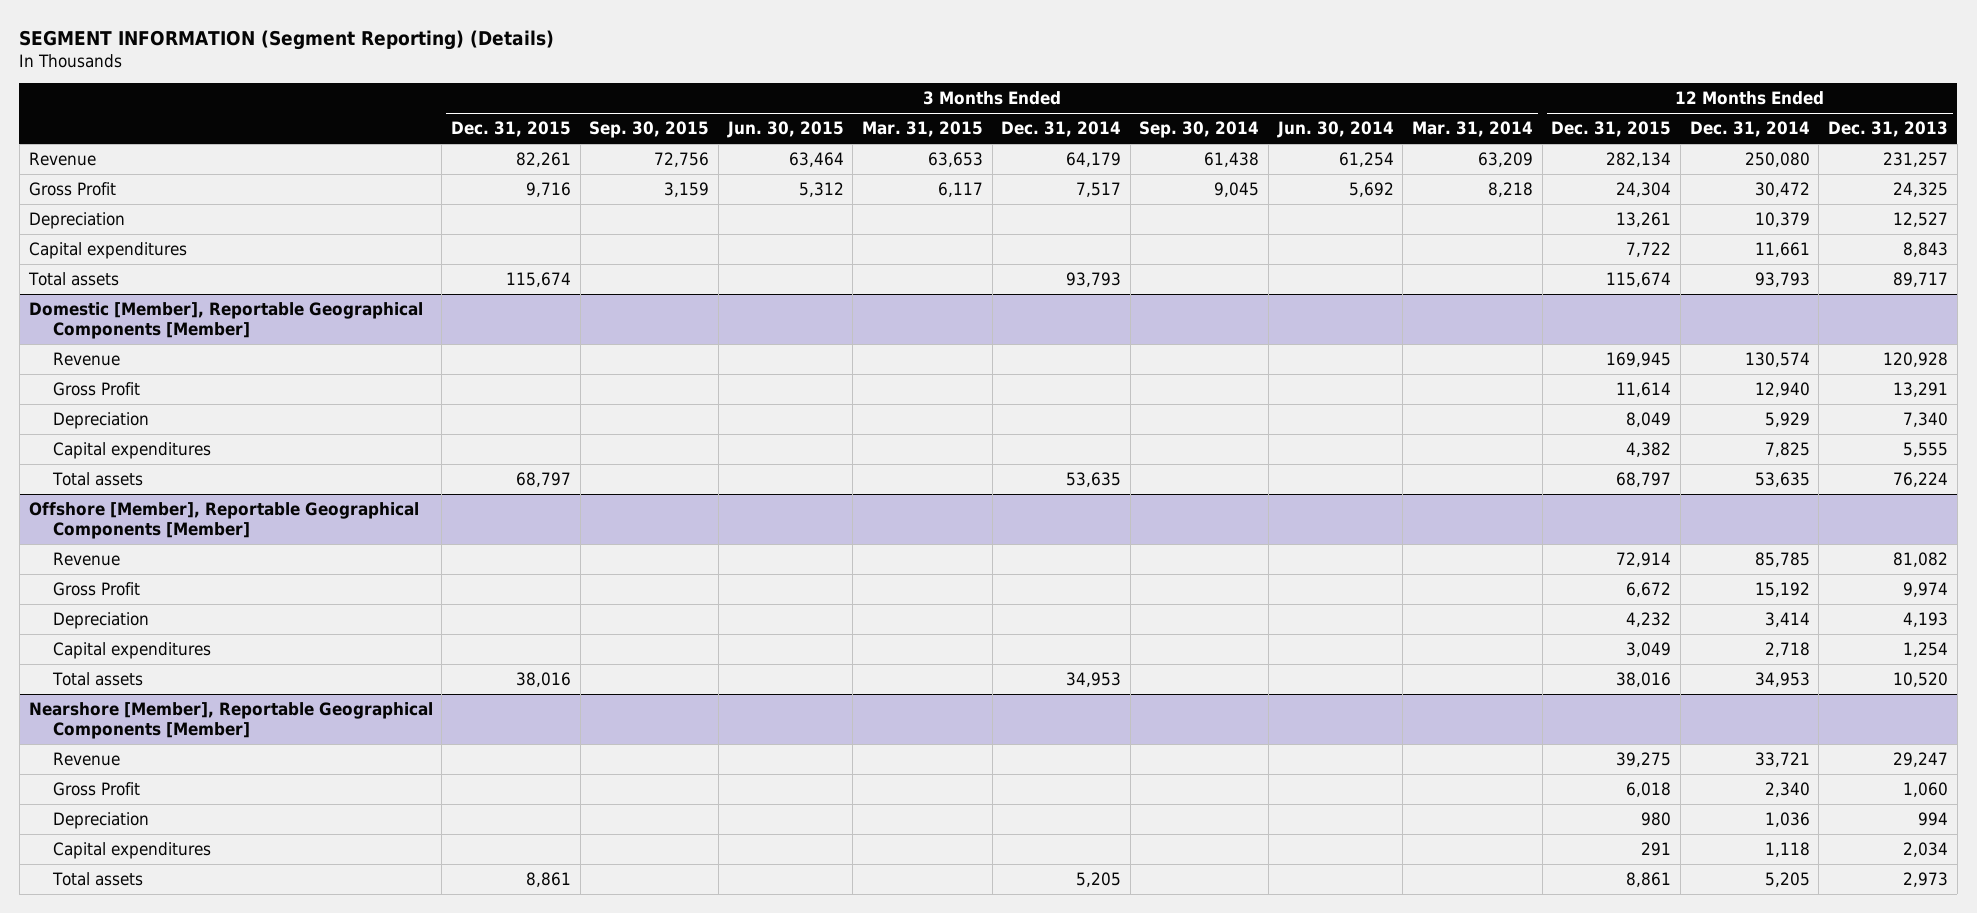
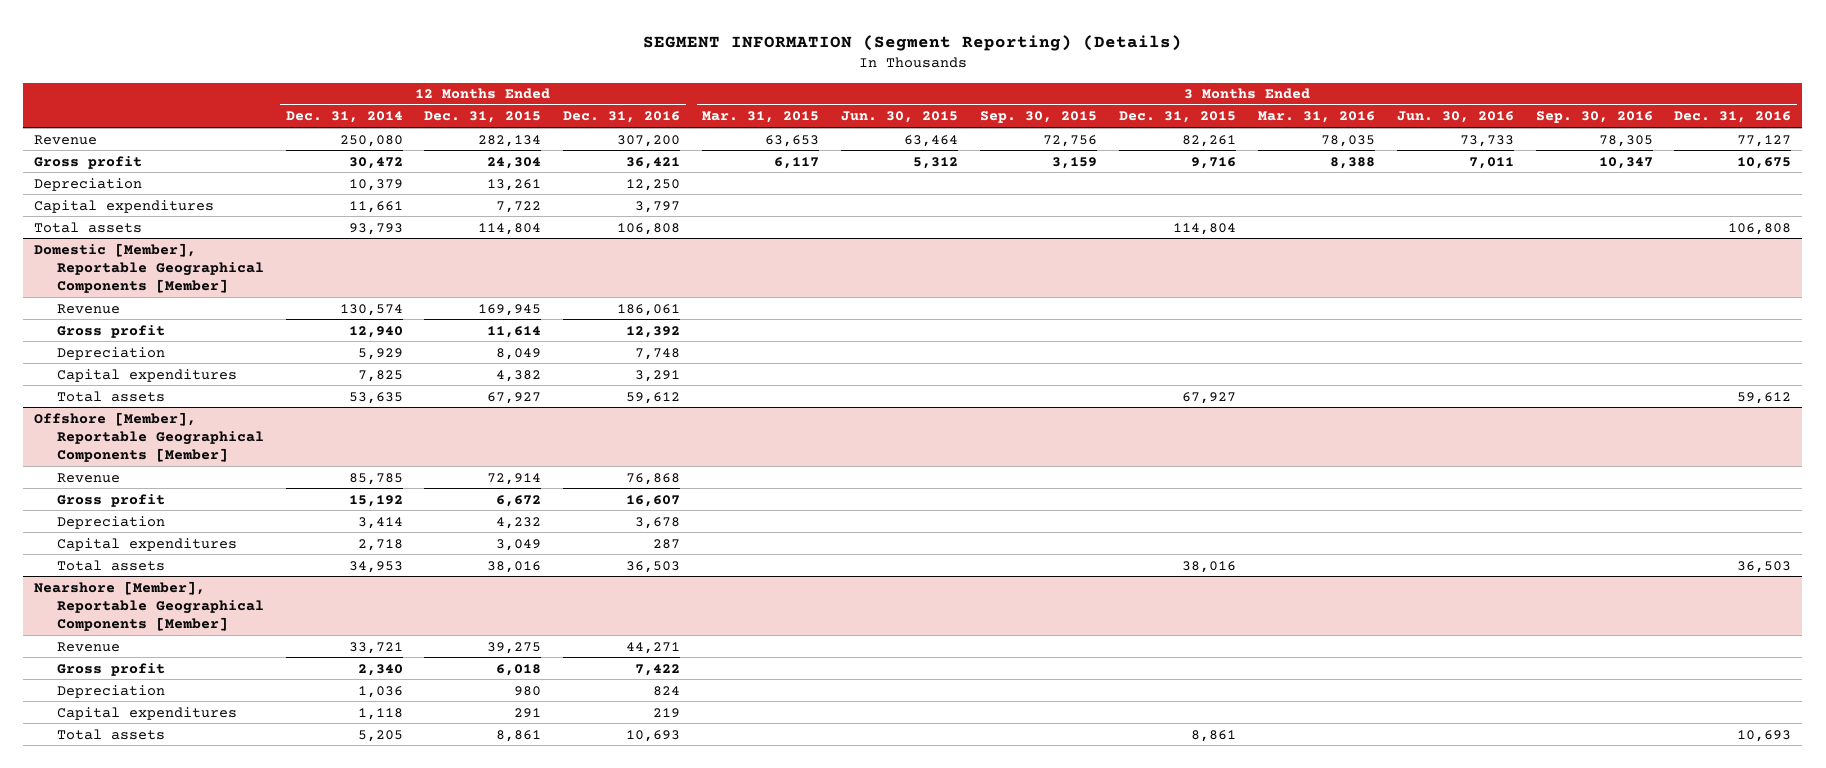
[1001,121,1122,138] Dec. 31, 2014 -> none
[1139,121,1260,139] Sep. 30, 2014 -> none
[1276,121,1394,139] Jun. 30, 2014 -> none
[1412,121,1534,138] Mar. 31, 2014 -> none
[1828,121,1949,138] Dec. 31, 2013 -> none
none -> [563,111,681,124] Dec. 31, 2016
none -> [1257,111,1375,124] Mar. 31, 2016
none -> [1396,111,1514,124] Jun. 30, 2016
none -> [1535,111,1653,124] Sep. 30, 2016
none -> [1674,111,1792,124] Dec. 31, 2016
[28,181,116,196] Gross Profit -> [34,155,143,169] Gross profit
[505,271,571,287] 115,674 -> [1172,222,1236,235] 114,804
[1606,271,1672,287] 115,674 -> [478,222,542,235] 114,804
[53,381,141,396] Gross Profit -> [56,324,165,338] Gross profit
[515,471,571,487] 68,797 -> [1181,391,1236,404] 67,927
[1616,471,1672,487] 68,797 -> [487,391,542,404] 67,927
[53,581,141,596] Gross Profit -> [56,493,165,507] Gross profit
[53,781,141,796] Gross Profit -> [56,662,165,676] Gross profit

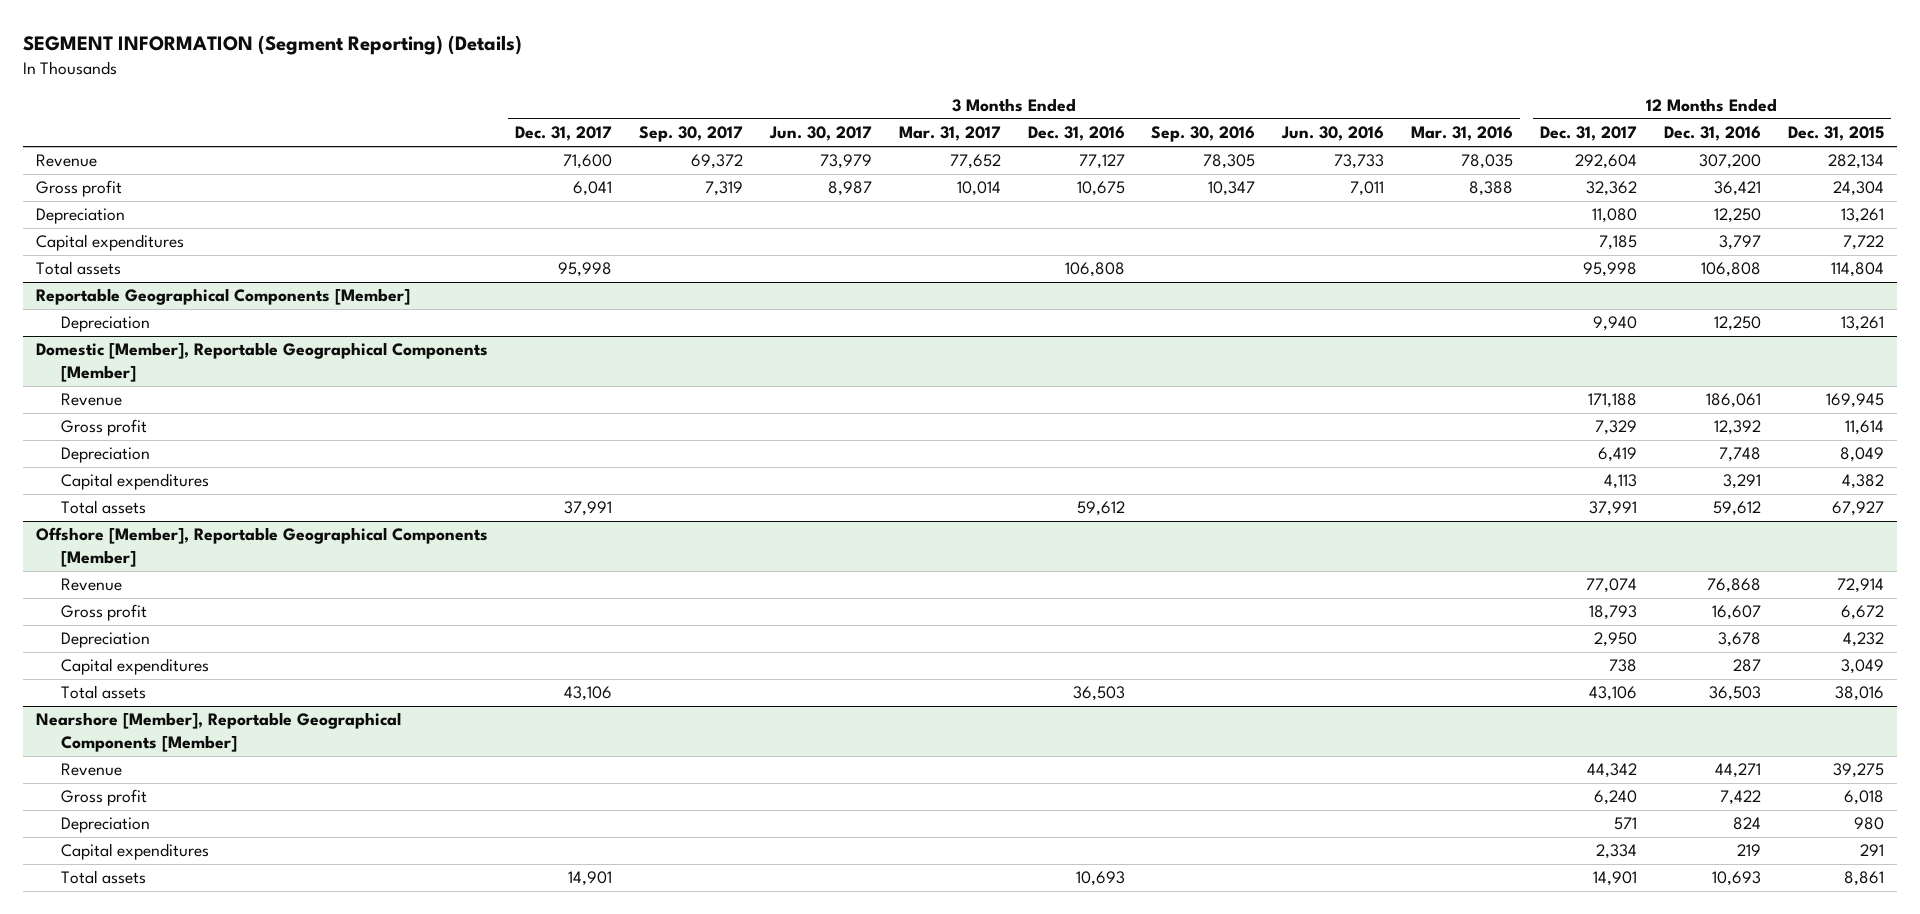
[285,111,403,124] Dec. 31, 2014 -> none
[702,111,820,124] Mar. 31, 2015 -> none
[841,111,959,124] Jun. 30, 2015 -> none
[980,111,1098,124] Sep. 30, 2015 -> none
[1118,111,1236,124] Dec. 31, 2015 -> none
none -> [515,126,613,142] Dec. 31, 2017
none -> [638,126,743,143] Sep. 30, 2017
none -> [768,126,872,142] Jun. 30, 2017
none -> [898,126,1001,142] Mar. 31, 2017
none -> [1540,126,1638,142] Dec. 31, 2017
none -> [36,288,411,306] Reportable Geographical Components [Member]
none -> [60,316,150,333] Depreciation

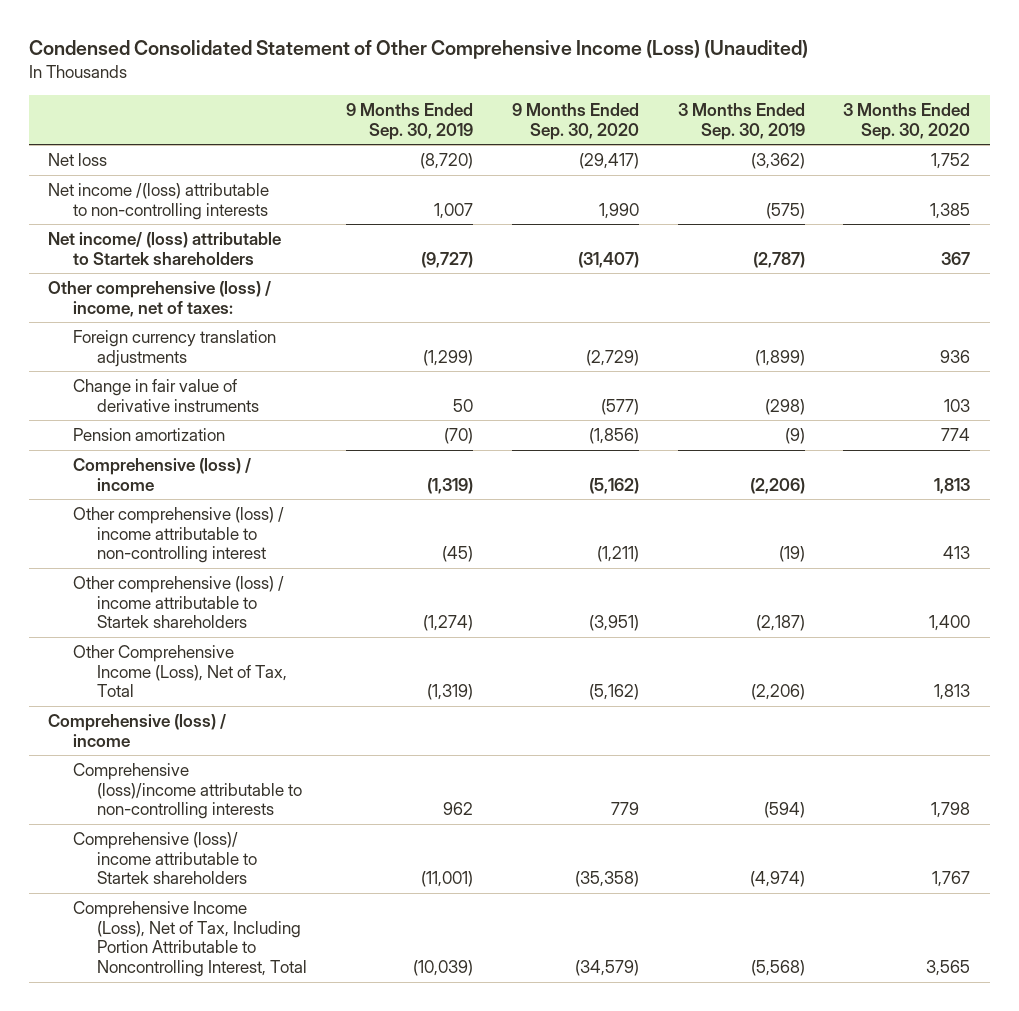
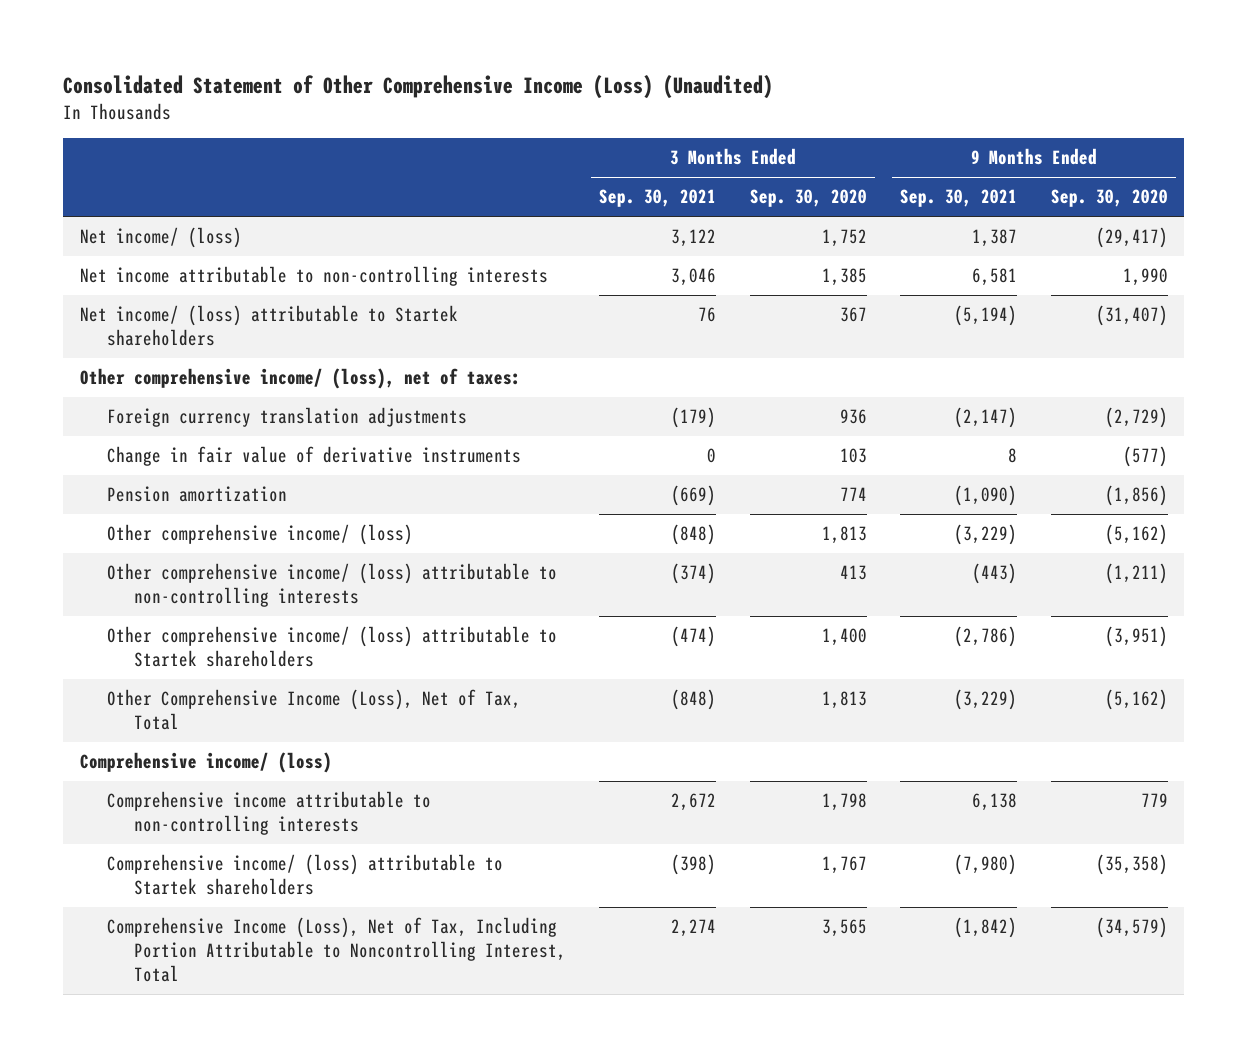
[28,40,808,60] Condensed Consolidated Statement of Other Comprehensive Income (Loss) (Unaudited) -> [63,74,774,99] Consolidated Statement of Other Comprehensive Income (Loss) (Unaudited)
[345,103,473,140] 9 Months Ended Sep. 30, 2019 -> none
[677,103,805,140] 3 Months Ended Sep. 30, 2019 -> none
none -> [599,189,717,208] Sep. 30, 2021
none -> [900,189,1018,208] Sep. 30, 2021
[48,153,108,167] Net loss -> [80,227,243,249] Net income/ (loss)
[48,183,270,220] Net income /(loss) attributable to non-controlling interests -> [80,266,549,287] Net income attributable to non-controlling interests
[48,281,272,317] Other comprehensive (loss) / income, net of taxes: -> [80,368,522,390] Other comprehensive income/ (loss), net of taxes:
[72,458,251,491] Comprehensive (loss) / income -> [106,524,413,546] Other comprehensive income/ (loss)
[72,507,284,564] Other comprehensive (loss) / income attributable to non-controlling interest -> [106,563,557,608] Other comprehensive income/ (loss) attributable to non-controlling interests
[72,576,284,629] Other comprehensive (loss) / income attributable to Startek shareholders -> [106,626,557,668] Other comprehensive income/ (loss) attributable to Startek shareholders
[48,714,227,747] Comprehensive (loss) / income -> [80,752,333,774] Comprehensive income/ (loss)
[72,763,303,820] Comprehensive (loss)/income attributable to non-controlling interests -> [106,791,431,836] Comprehensive income attributable to non-controlling interests
[72,832,258,885] Comprehensive (loss)/ income attributable to Startek shareholders -> [106,854,503,896] Comprehensive income/ (loss) attributable to Startek shareholders

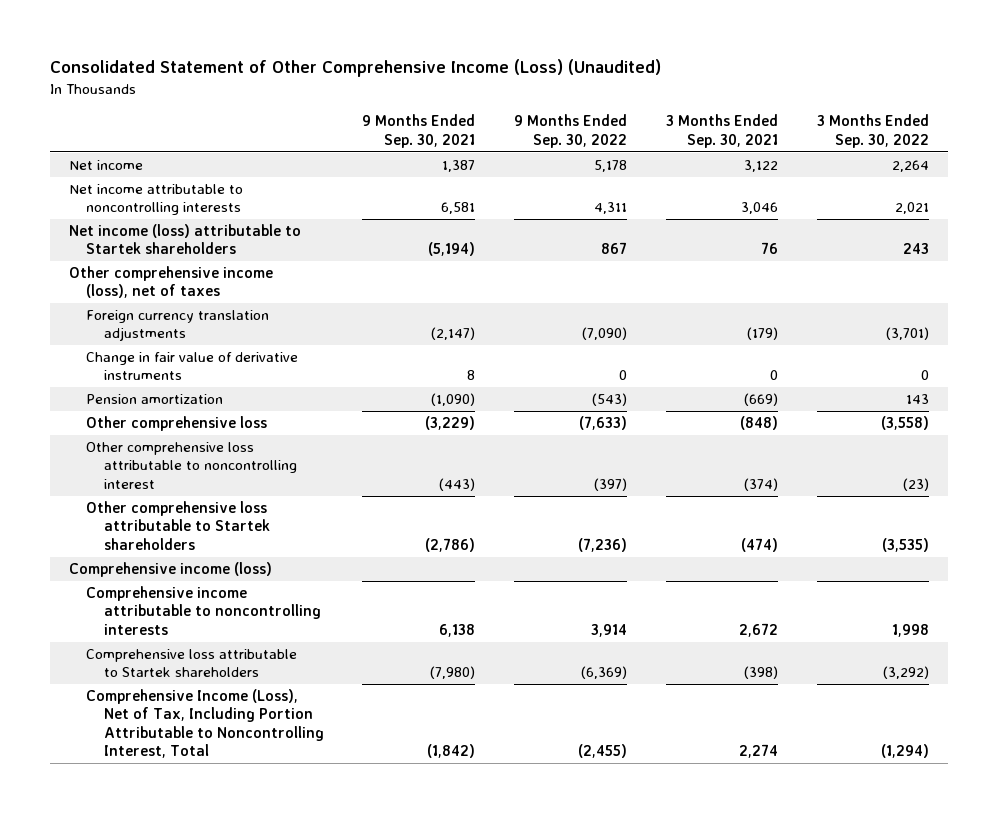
[749,189,867,208] Sep. 30, 2020 -> none
[1050,189,1168,208] Sep. 30, 2020 -> none
none -> [514,114,628,148] 9 Months Ended Sep. 30, 2022
none -> [816,114,929,148] 3 Months Ended Sep. 30, 2022
[80,227,243,249] Net income/ (loss) -> [69,160,144,171] Net income
[80,266,549,287] Net income attributable to non-controlling interests -> [69,184,244,216] Net income attributable to noncontrolling interests
[80,305,459,347] Net income/ (loss) attributable to Startek shareholders -> [69,224,302,255] Net income (loss) attributable to Startek shareholders
[80,368,522,390] Other comprehensive income/ (loss), net of taxes: -> [69,266,274,299] Other comprehensive income (loss), net of taxes
[106,689,521,731] Other Comprehensive Income (Loss), Net of Tax, Total -> none
[106,524,413,546] Other comprehensive income/ (loss) -> [86,416,268,432] Other comprehensive loss
[106,563,557,608] Other comprehensive income/ (loss) attributable to non-controlling interests -> [86,442,297,489] Other comprehensive loss attributable to noncontrolling interest
[106,626,557,668] Other comprehensive income/ (loss) attributable to Startek shareholders -> [86,501,270,550] Other comprehensive loss attributable to Startek shareholders
[80,752,333,774] Comprehensive income/ (loss) -> [69,562,273,578] Comprehensive income (loss)
[106,791,431,836] Comprehensive income attributable to non-controlling interests -> [86,586,321,635] Comprehensive income attributable to noncontrolling interests
[106,854,503,896] Comprehensive income/ (loss) attributable to Startek shareholders -> [86,649,298,678] Comprehensive loss attributable to Startek shareholders

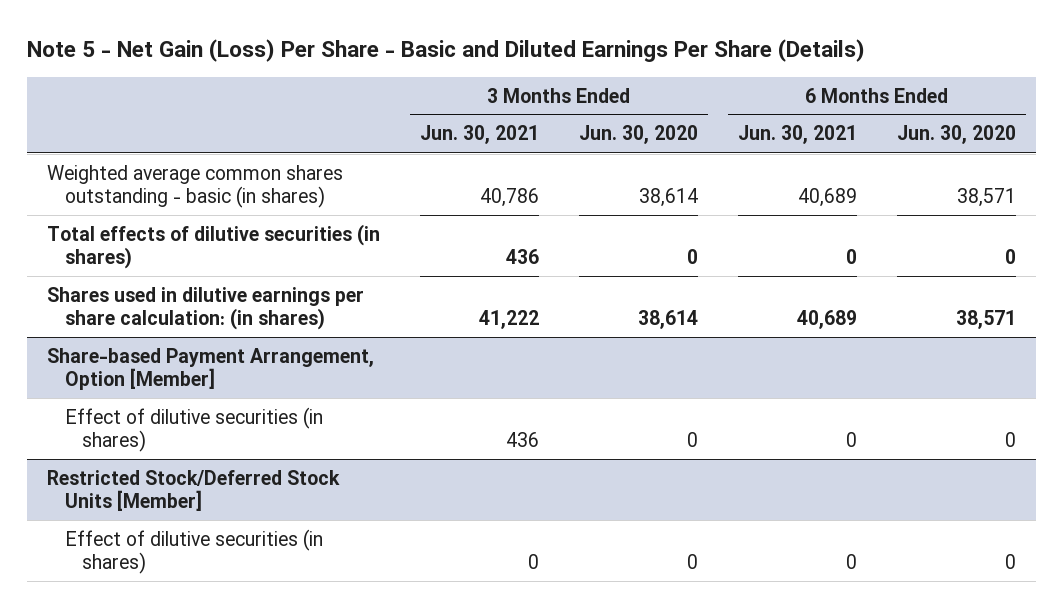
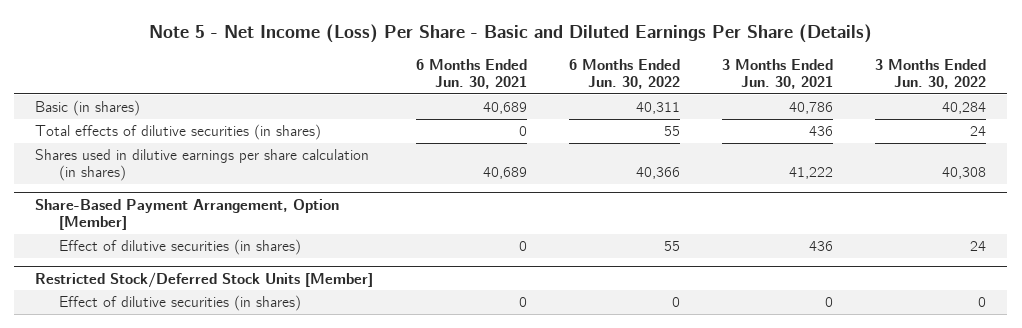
[27,39,866,63] Note 5 - Net Gain (Loss) Per Share - Basic and Diluted Earnings Per Share (Details) -> [148,23,872,43] Note 5 - Net Income (Loss) Per Share - Basic and Diluted Earnings Per Share (Details)
[579,125,699,145] Jun. 30, 2020 -> none
[897,125,1017,145] Jun. 30, 2020 -> none
none -> [568,58,680,90] 6 Months Ended Jun. 30, 2022
none -> [875,58,987,90] 3 Months Ended Jun. 30, 2022
[47,164,344,208] Weighted average common shares outstanding - basic (in shares) -> [35,100,141,117] Basic (in shares)
[47,286,365,330] Shares used in dilutive earnings per share calculation: (in shares) -> [35,149,370,182] Shares used in dilutive earnings per share calculation (in shares)
[47,347,375,390] Share-based Payment Arrangement, Option [Member] -> [35,198,340,231] Share-Based Payment Arrangement, Option [Member]

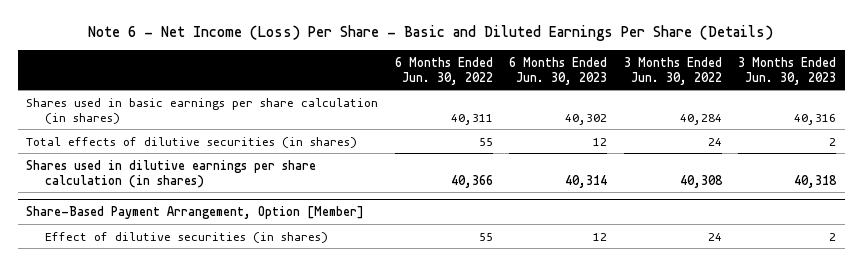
[148,23,872,43] Note 5 - Net Income (Loss) Per Share - Basic and Diluted Earnings Per Share (Details) -> [88,25,774,42] Note 6 - Net Income (Loss) Per Share - Basic and Diluted Earnings Per Share (Details)
[415,58,527,90] 6 Months Ended Jun. 30, 2021 -> none
[722,58,834,90] 3 Months Ended Jun. 30, 2021 -> none
none -> [509,56,608,85] 6 Months Ended Jun. 30, 2023
none -> [738,56,837,85] 3 Months Ended Jun. 30, 2023
[35,100,141,117] Basic (in shares) -> [25,97,378,124] Shares used in basic earnings per share calculation (in shares)
[35,271,374,288] Restricted Stock/Deferred Stock Units [Member] -> none
[58,295,301,312] Effect of dilutive securities (in shares) -> none

